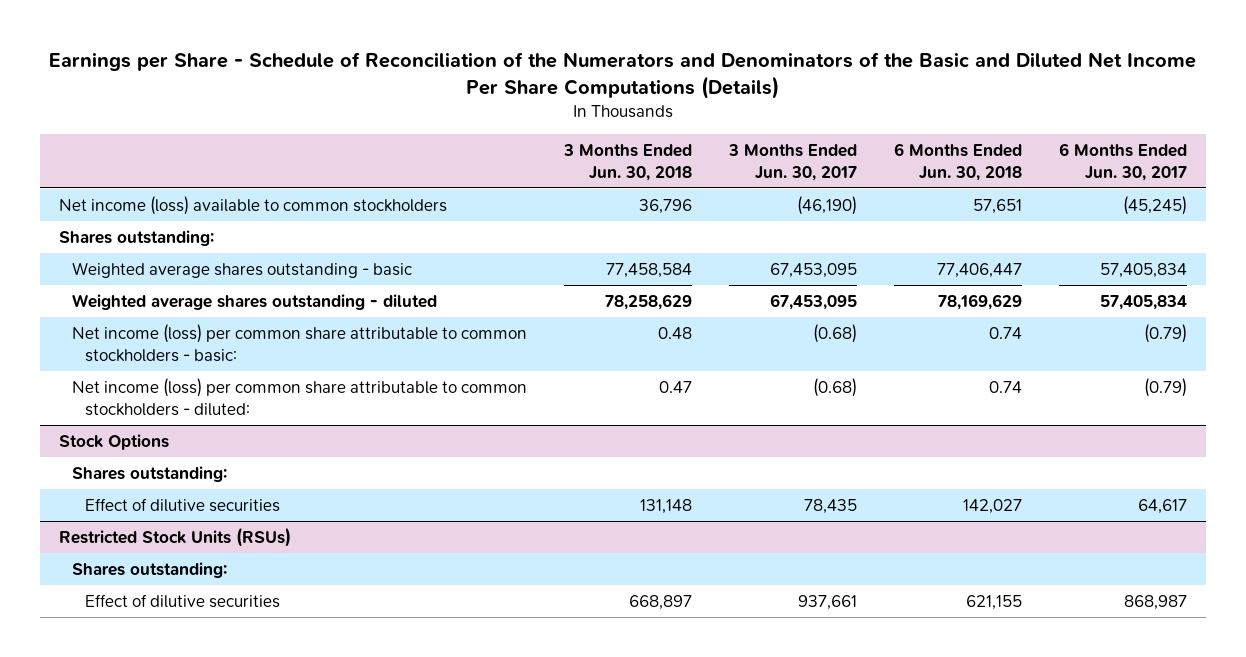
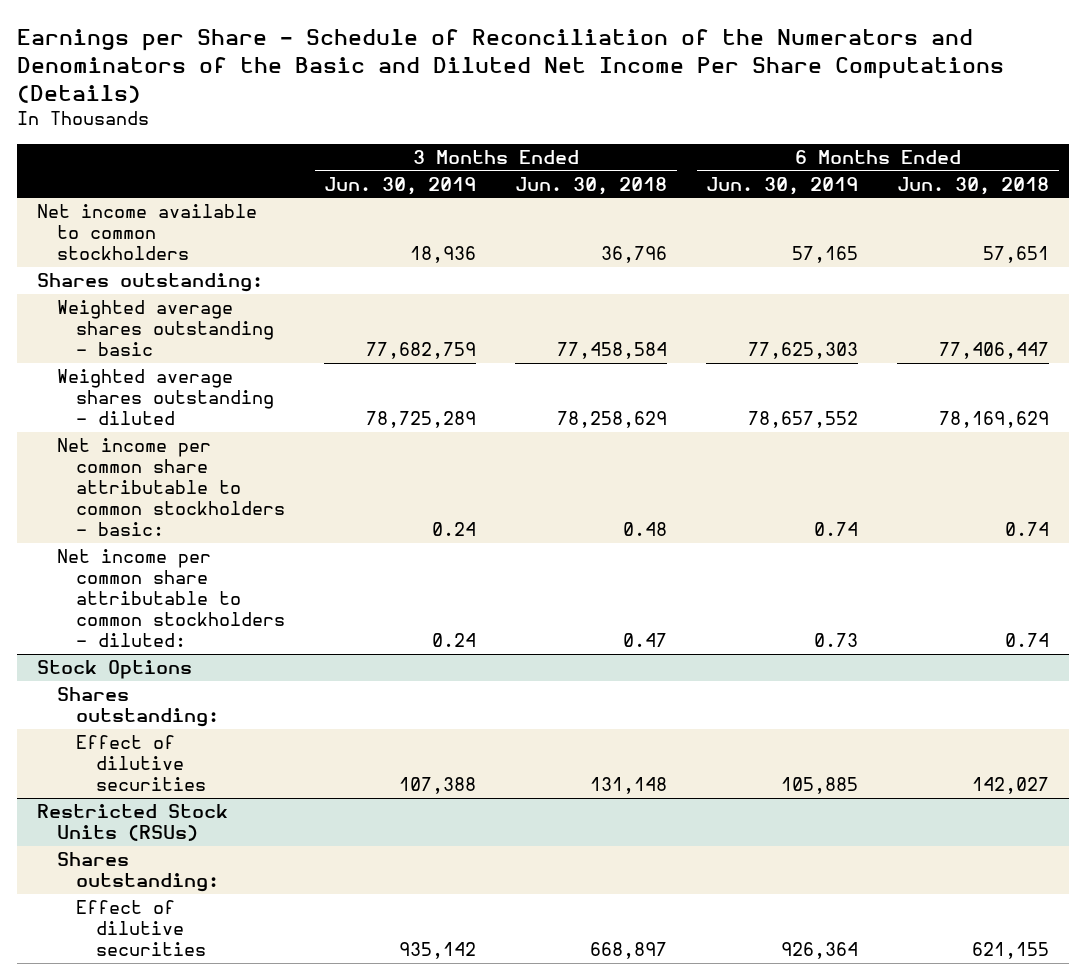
[727,143,857,181] 3 Months Ended Jun. 30, 2017 -> none
[1059,142,1188,181] 6 Months Ended Jun. 30, 2017 -> none
none -> [324,176,477,195] Jun. 30, 2019
none -> [706,176,859,195] Jun. 30, 2019
[58,195,447,215] Net income (loss) available to common stockholders -> [36,204,257,261] Net income available to common stockholders
[71,323,527,362] Net income (loss) per common share attributable to common stockholders - basic: -> [56,438,286,537] Net income per common share attributable to common stockholders - basic:
[71,377,527,416] Net income (loss) per common share attributable to common stockholders - diluted: -> [56,549,286,648] Net income per common share attributable to common stockholders - diluted:

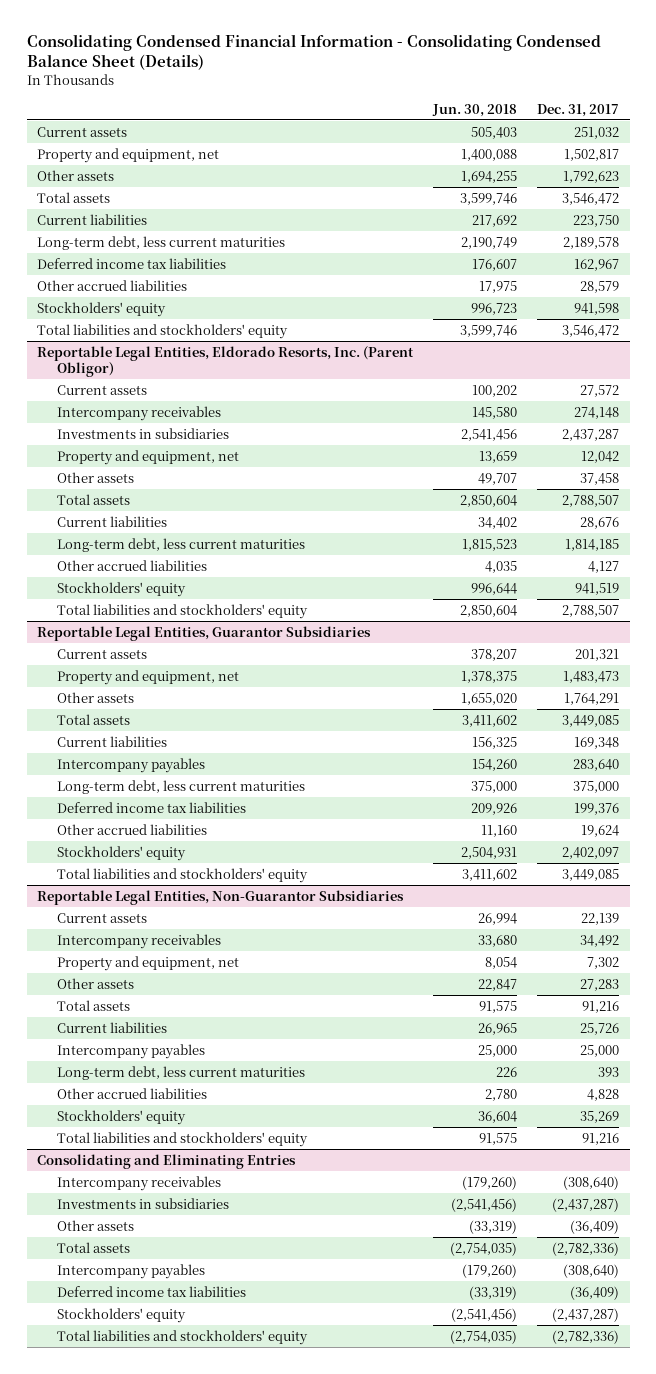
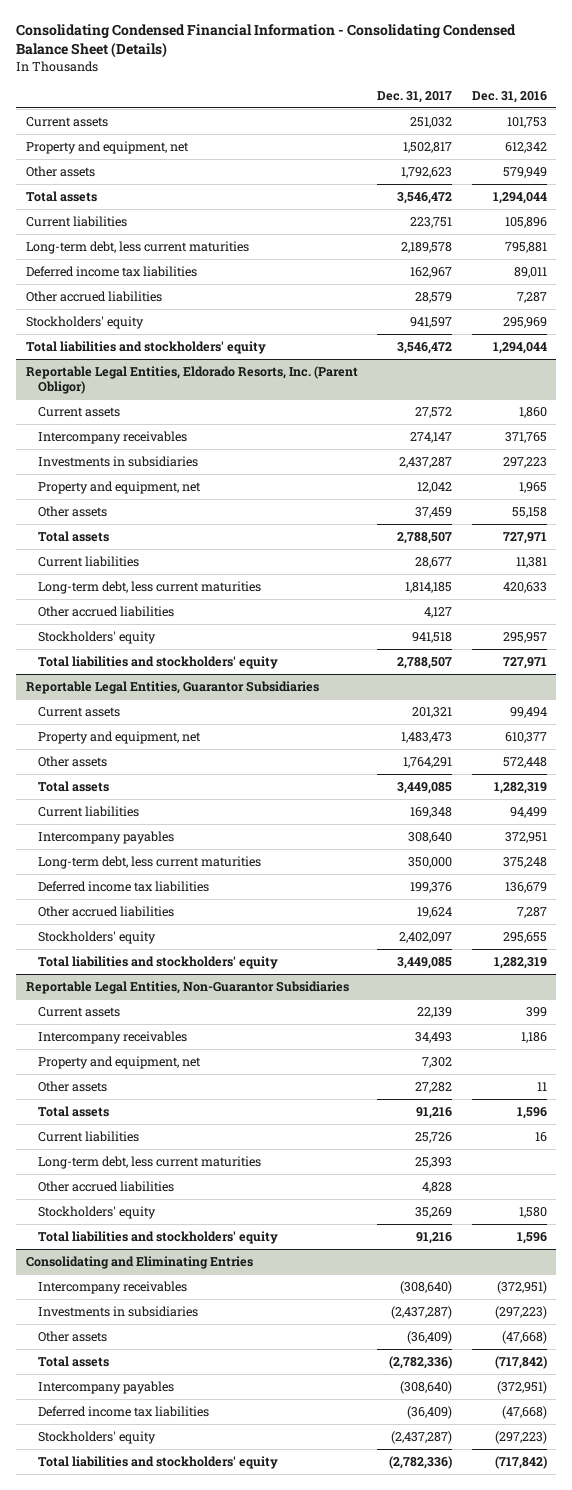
[432,103,518,117] Jun. 30, 2018 -> none
none -> [471,91,547,104] Dec. 31, 2016
[573,214,620,227] 223,750 -> [410,216,453,228] 223,751
[574,302,620,315] 941,598 -> [410,316,453,328] 941,597
[574,406,620,419] 274,148 -> [410,431,453,443] 274,147
[580,472,620,485] 37,458 -> [415,506,453,518] 37,459
[580,516,620,529] 28,676 -> [415,556,453,568] 28,677
[575,582,620,595] 941,519 -> [412,631,453,643] 941,518
[573,758,620,771] 283,640 -> [408,831,453,843] 308,640
[573,780,620,793] 375,000 -> [408,856,453,868] 350,000
[580,934,620,947] 34,492 -> [415,1031,453,1043] 34,493
[580,978,620,991] 27,283 -> [415,1081,453,1093] 27,282
[56,1043,205,1059] Intercompany payables -> none
[598,1066,620,1077] 393 -> [415,1156,453,1168] 25,393

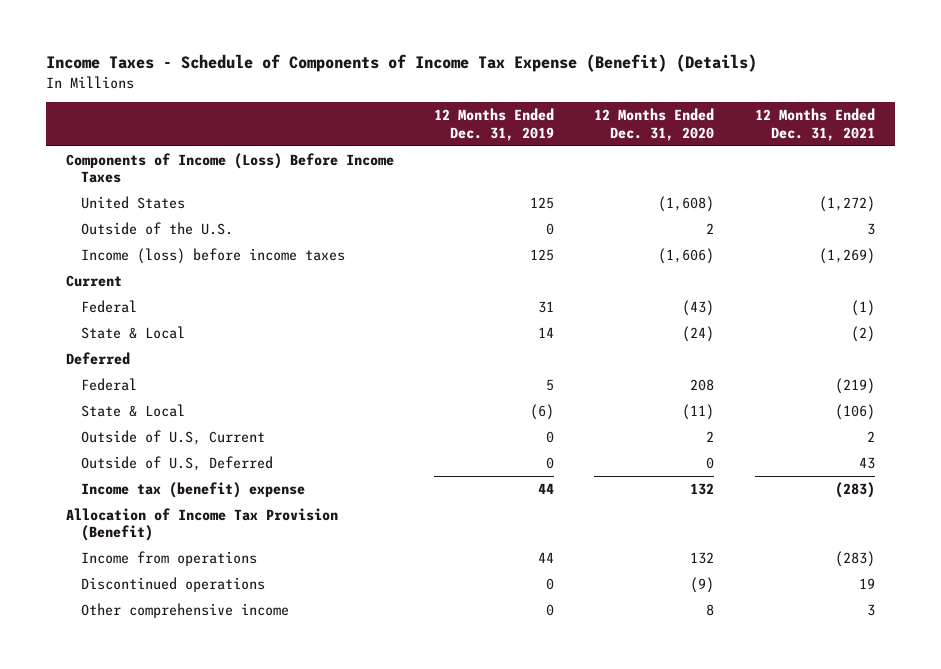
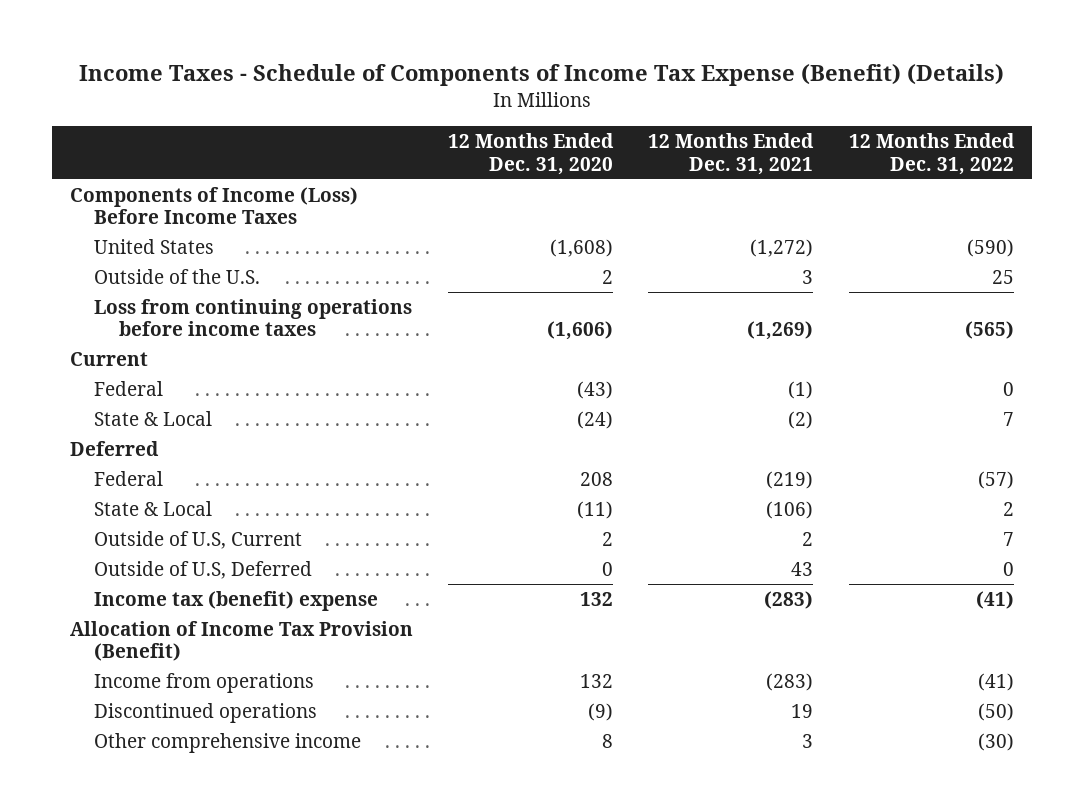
[434,108,555,141] 12 Months Ended Dec. 31, 2019 -> none
none -> [848,133,1015,175] 12 Months Ended Dec. 31, 2022
[81,247,346,264] Income (loss) before income taxes -> [94,298,413,337] Loss from continuing operations before income taxes

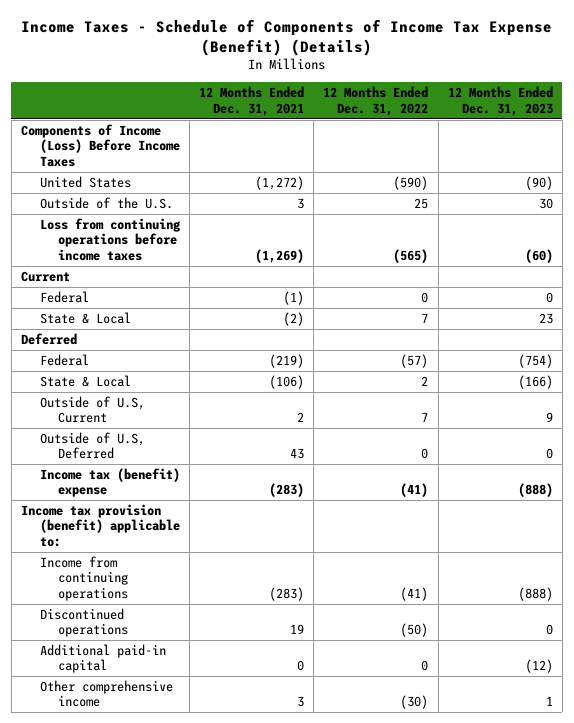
[448,133,615,175] 12 Months Ended Dec. 31, 2020 -> none
none -> [447,86,553,116] 12 Months Ended Dec. 31, 2023
[69,620,413,662] Allocation of Income Tax Provision (Benefit) -> [21,503,180,548] Income tax provision (benefit) applicable to:
[94,672,315,693] Income from operations -> [39,555,129,602] Income from continuing operations
none -> [39,643,166,674] Additional paid-in capital

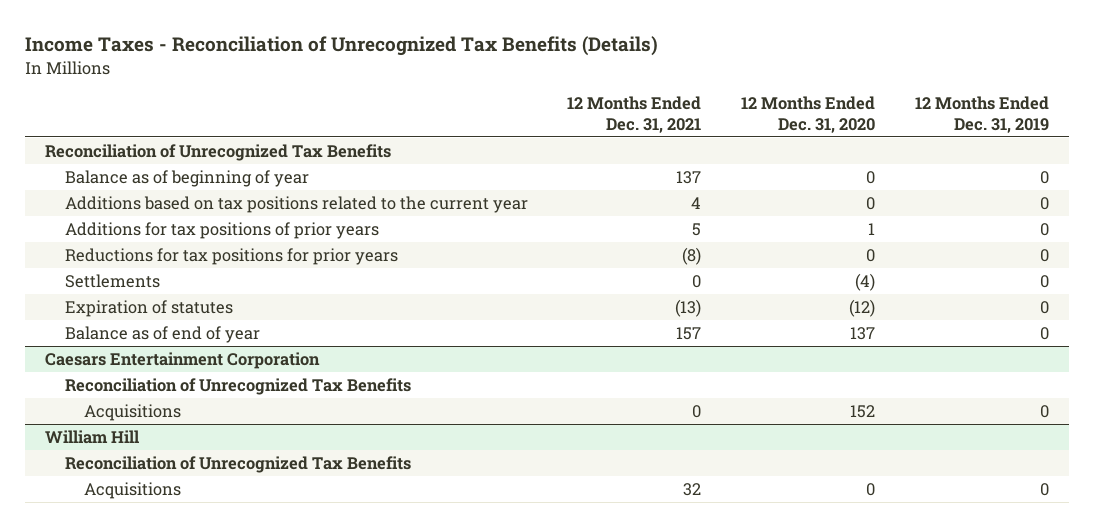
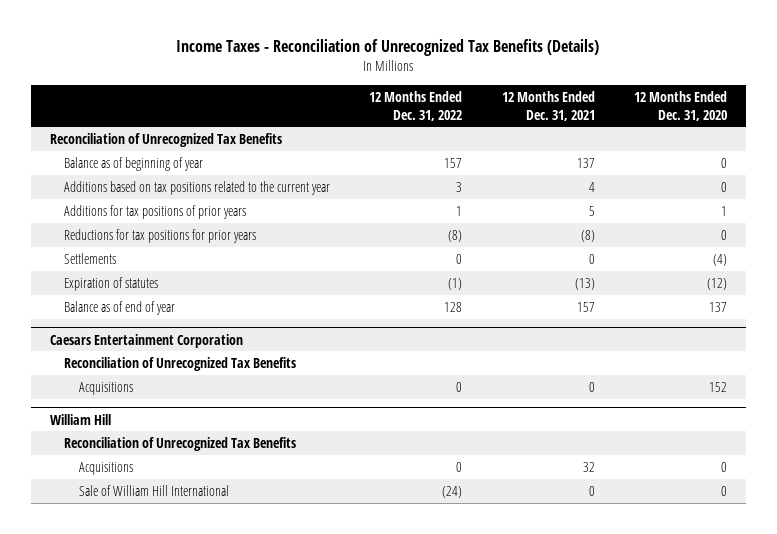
[914,96,1049,133] 12 Months Ended Dec. 31, 2019 -> none
none -> [369,90,463,121] 12 Months Ended Dec. 31, 2022
none -> [78,484,229,496] Sale of William Hill International

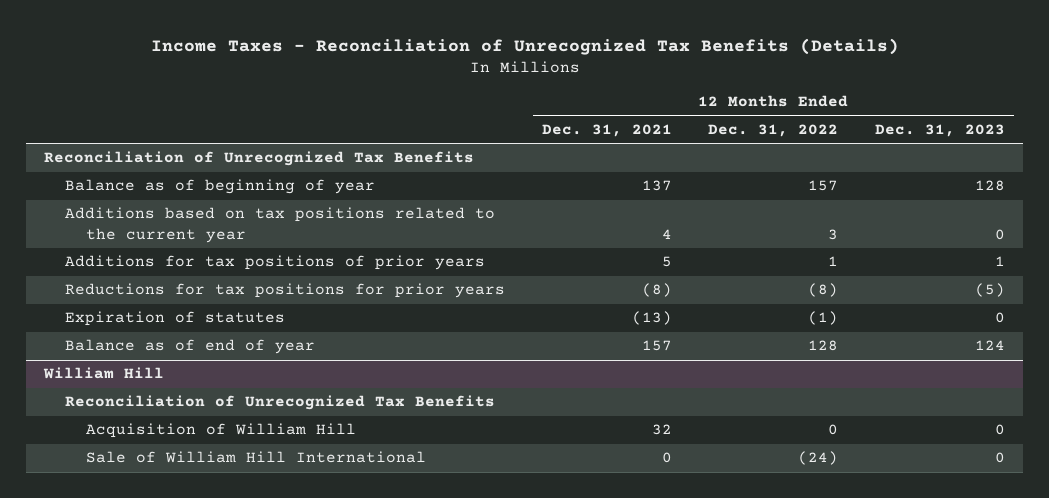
[633,90,727,121] 12 Months Ended Dec. 31, 2020 -> none
none -> [875,123,1006,137] Dec. 31, 2023
[64,252,117,264] Settlements -> none
[50,333,244,348] Caesars Entertainment Corporation -> none
[64,356,297,371] Reconciliation of Unrecognized Tax Benefits -> none
[78,381,133,395] Acquisitions -> none
[78,461,133,475] Acquisitions -> [86,423,357,439] Acquisition of William Hill

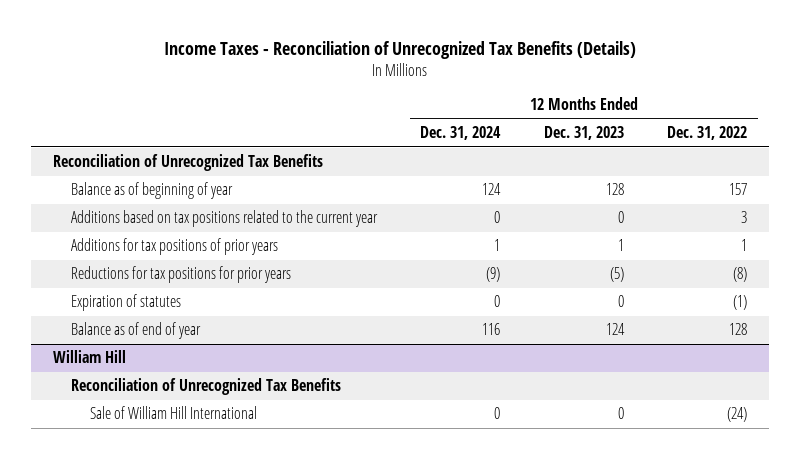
[541,123,672,137] Dec. 31, 2021 -> none
none -> [420,126,502,141] Dec. 31, 2024
[86,423,357,439] Acquisition of William Hill -> none

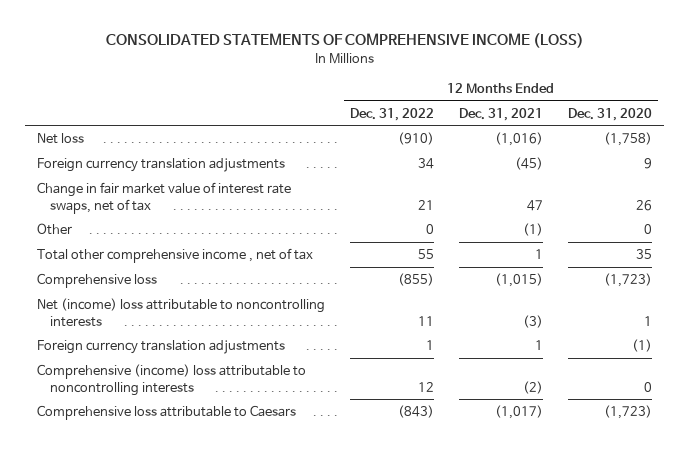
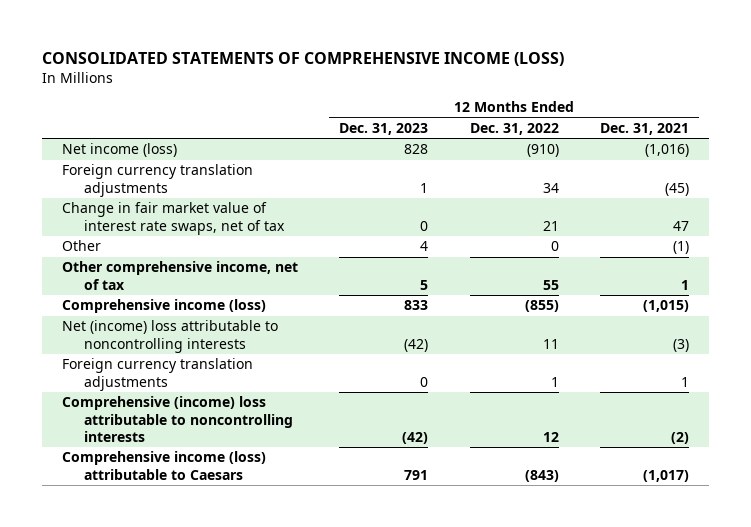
[567,107,652,121] Dec. 31, 2020 -> none
none -> [339,123,429,136] Dec. 31, 2023
[37,133,85,145] Net loss -> [62,143,178,158] Net income (loss)
[37,248,314,264] Total other comprehensive income , net of tax -> [62,261,299,290] Other comprehensive income, net of tax
[37,273,158,289] Comprehensive loss -> [62,299,267,314] Comprehensive income (loss)
[37,405,297,421] Comprehensive loss attributable to Caesars -> [62,451,267,480] Comprehensive income (loss) attributable to Caesars

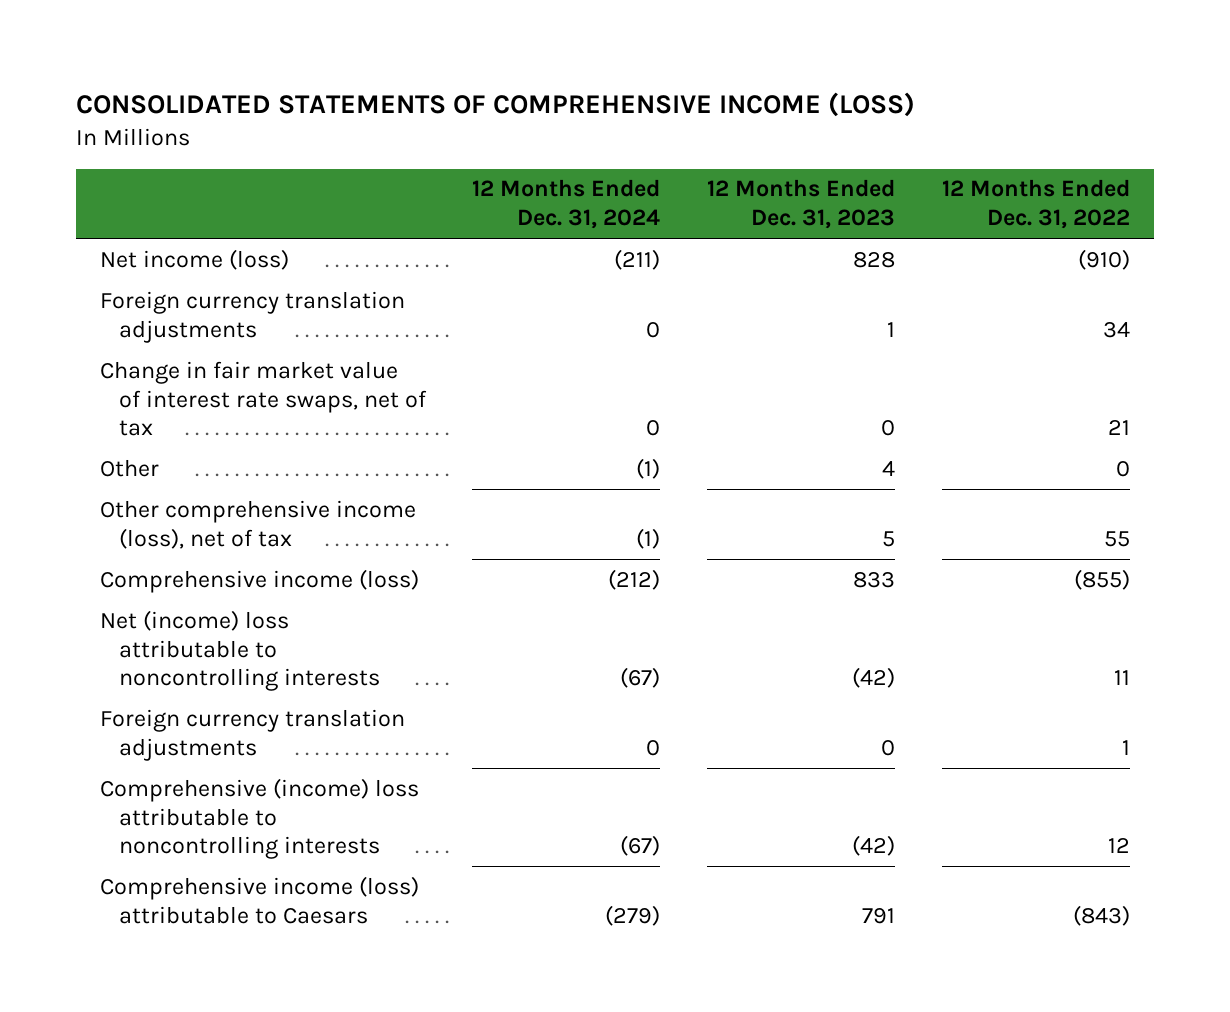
[599,123,689,136] Dec. 31, 2021 -> none
none -> [472,179,661,230] 12 Months Ended Dec. 31, 2024
[62,261,299,290] Other comprehensive income, net of tax -> [99,499,416,549] Other comprehensive income (loss), net of tax

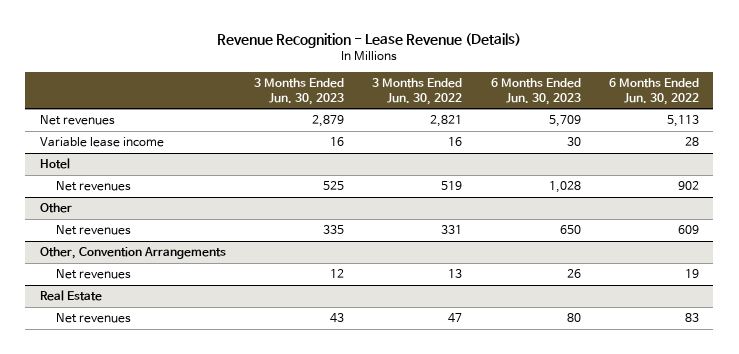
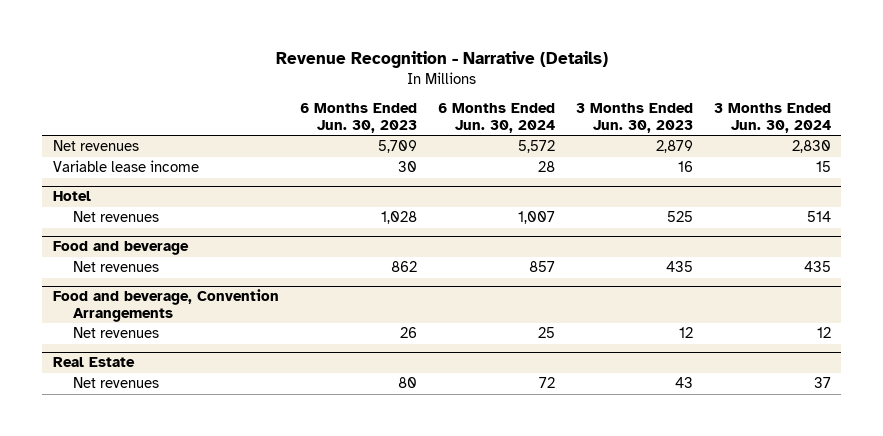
[217,32,522,48] Revenue Recognition - Lease Revenue (Details) -> [275,51,608,69] Revenue Recognition - Narrative (Details)
[372,78,463,105] 3 Months Ended Jun. 30, 2022 -> none
[608,78,699,105] 6 Months Ended Jun. 30, 2022 -> none
none -> [437,103,555,134] 6 Months Ended Jun. 30, 2024
none -> [713,103,831,134] 3 Months Ended Jun. 30, 2024
[39,203,72,214] Other -> none
[39,247,226,260] Other, Convention Arrangements -> none
none -> [52,241,189,256] Food and beverage
[322,225,344,235] 335 -> [665,261,693,273] 435
[559,225,581,235] 650 -> [390,261,417,273] 862
none -> [52,289,279,323] Food and beverage, Convention Arrangements

